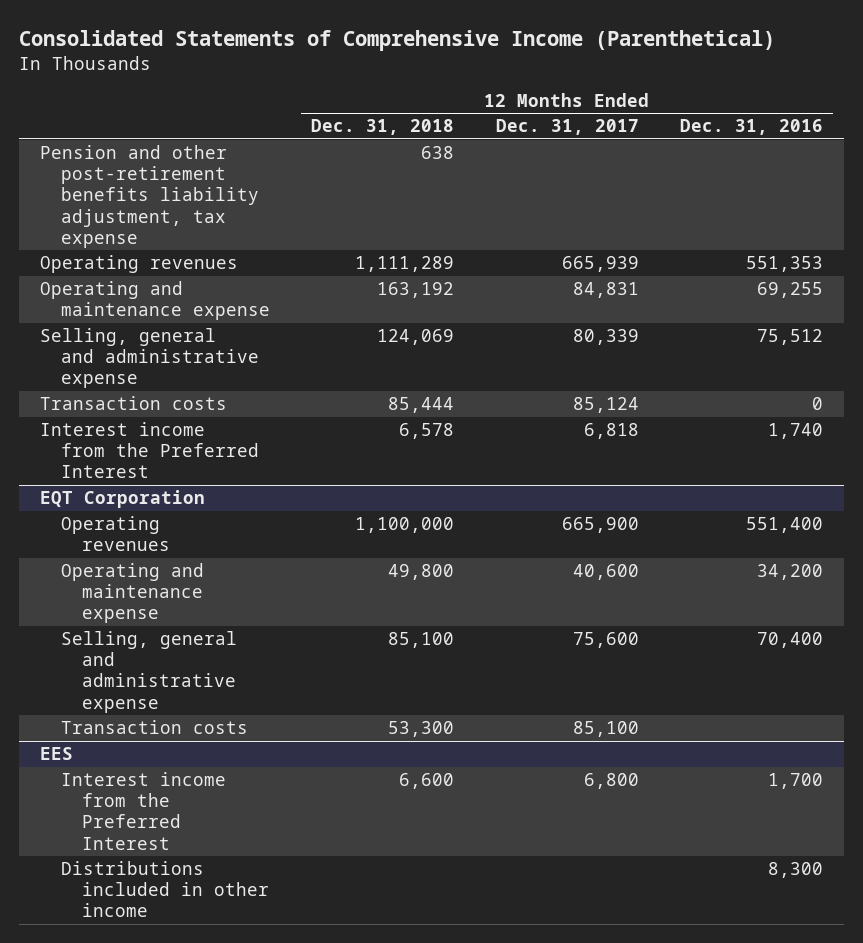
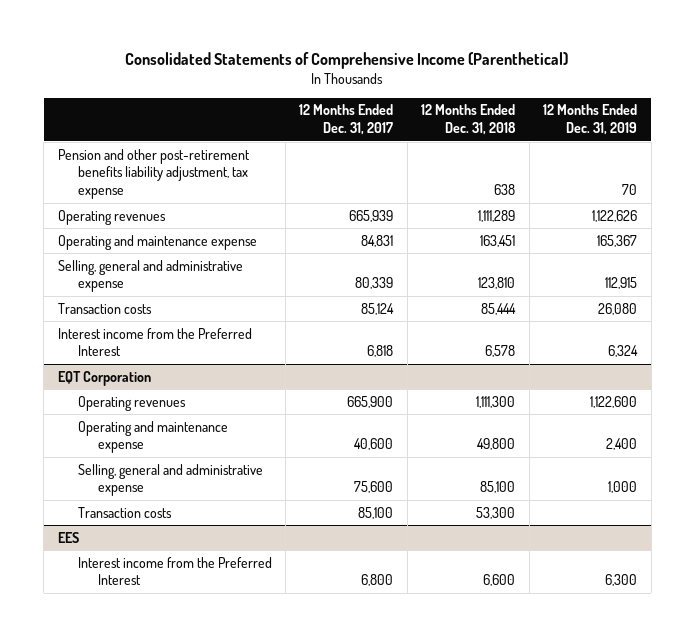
[680,119,824,136] Dec. 31, 2016 -> none
none -> [543,104,638,135] 12 Months Ended Dec. 31, 2019
[377,282,455,299] 163,192 -> [480,234,516,247] 163,451
[377,329,455,346] 124,069 -> [478,277,516,290] 123,810
[355,517,455,534] 1,100,000 -> [476,395,516,408] 1,111,300
[60,861,269,918] Distributions included in other income -> none

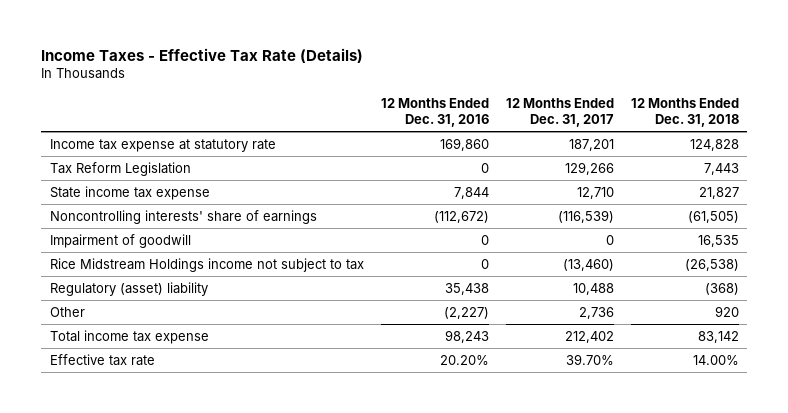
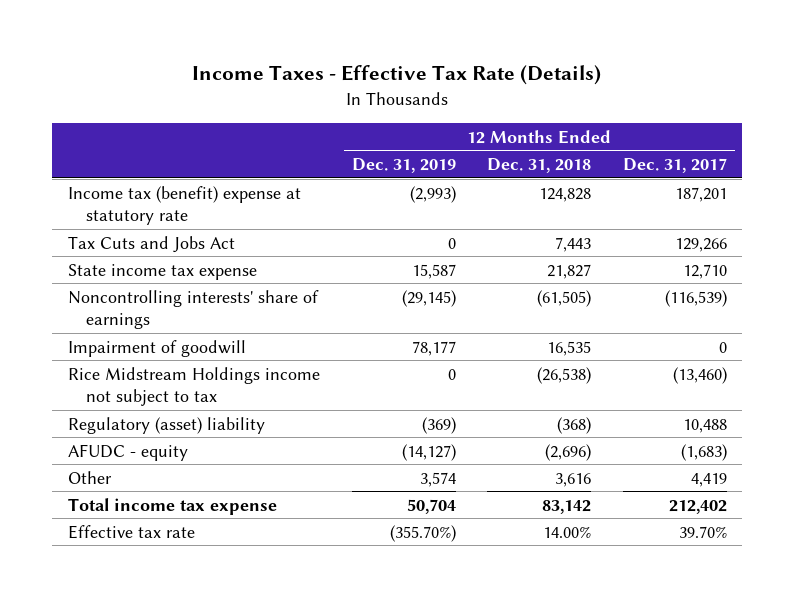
[380,98,489,127] 12 Months Ended Dec. 31, 2016 -> none
none -> [351,158,456,174] Dec. 31, 2019
[49,138,276,152] Income tax expense at statutory rate -> [68,185,302,225] Income tax (benefit) expense at statutory rate
[49,161,191,176] Tax Reform Legislation -> [68,235,236,253] Tax Cuts and Jobs Act
none -> [68,443,189,461] AFUDC - equity
[578,306,614,319] 2,736 -> [690,472,727,487] 4,419
[714,305,739,317] 920 -> [555,472,592,487] 3,616

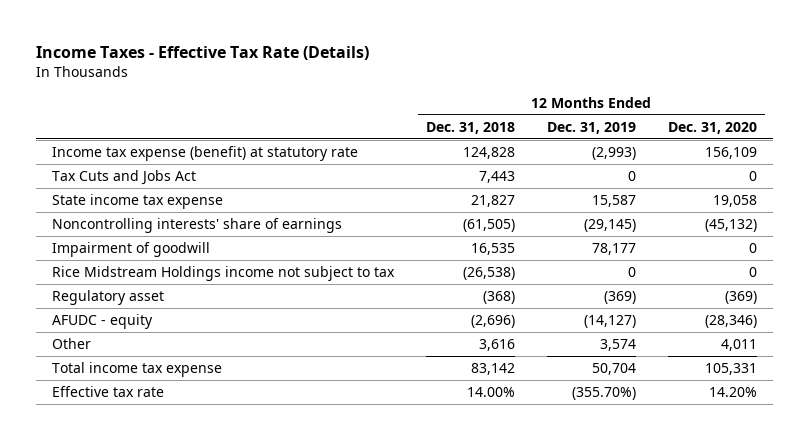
[622,158,727,174] Dec. 31, 2017 -> none
none -> [667,121,757,134] Dec. 31, 2020
[68,185,302,225] Income tax (benefit) expense at statutory rate -> [52,146,359,162] Income tax expense (benefit) at statutory rate
[68,416,266,434] Regulatory (asset) liability -> [52,290,165,306] Regulatory asset

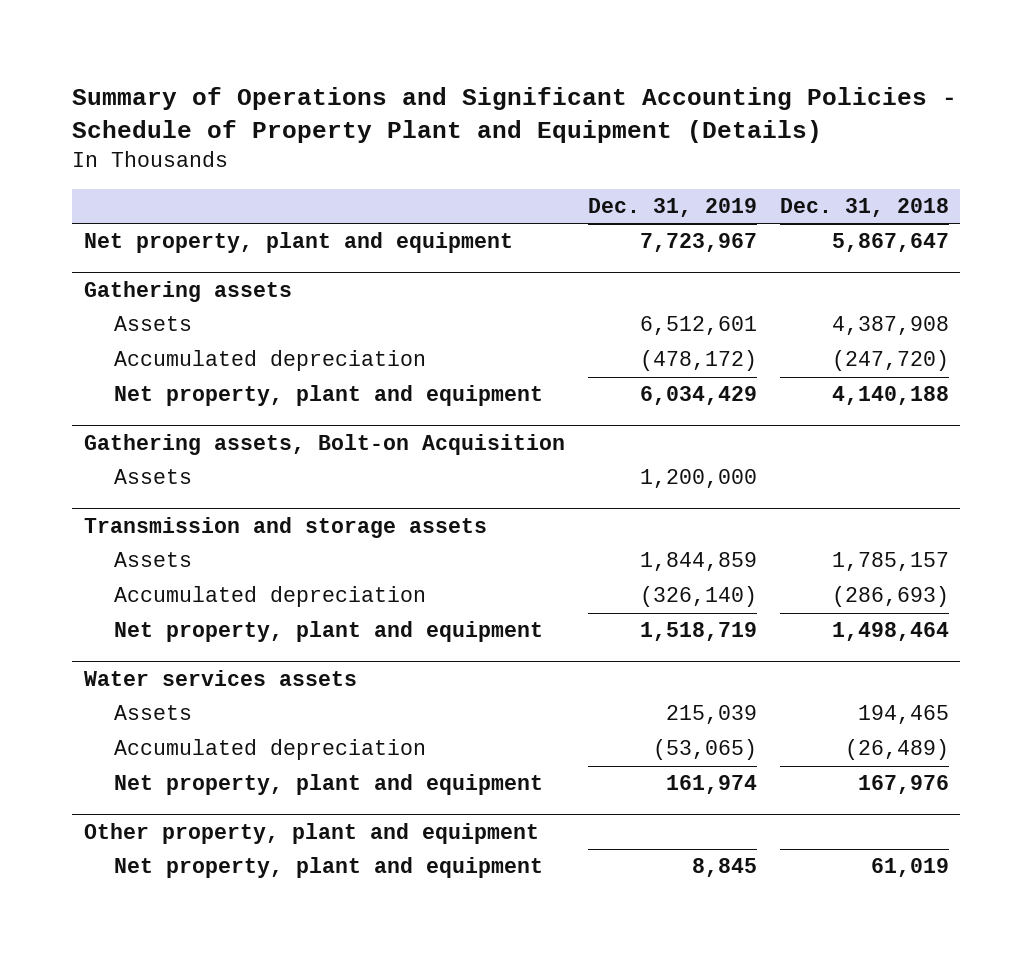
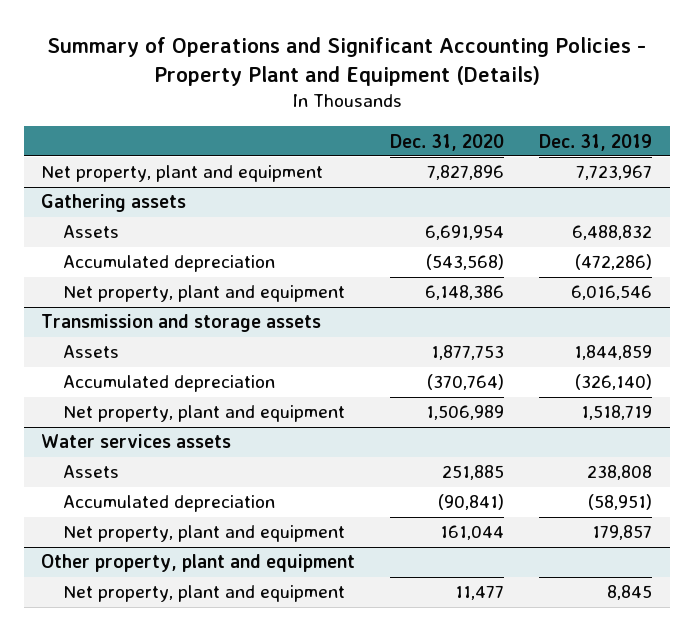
[72,87,958,144] Summary of Operations and Significant Accounting Policies - Schedule of Property Plant and Equipment (Details) -> [46,36,646,87] Summary of Operations and Significant Accounting Policies - Property Plant and Equipment (Details)
[779,197,949,217] Dec. 31, 2018 -> none
none -> [390,133,505,151] Dec. 31, 2020
[83,433,565,455] Gathering assets, Bolt-on Acquisition -> none
[113,469,192,485] Assets -> none
[639,316,757,336] 6,512,601 -> [572,225,653,241] 6,488,832
[639,350,757,372] (478,172) -> [575,254,653,271] (472,286)
[639,386,757,406] 6,034,429 -> [571,285,653,301] 6,016,546
[665,705,757,725] 215,039 -> [587,465,653,481] 238,808
[652,739,757,761] (53,065) -> [588,494,653,511] (58,951)
[665,775,757,795] 161,974 -> [592,525,653,541] 179,857

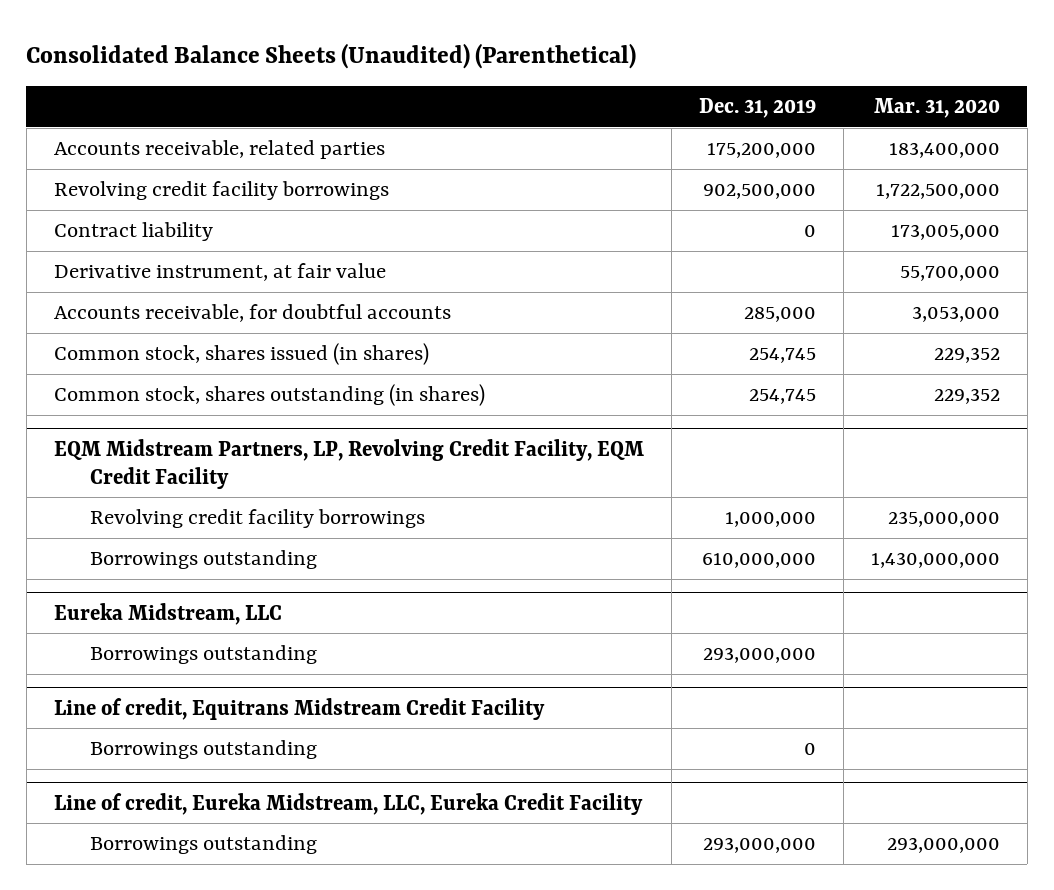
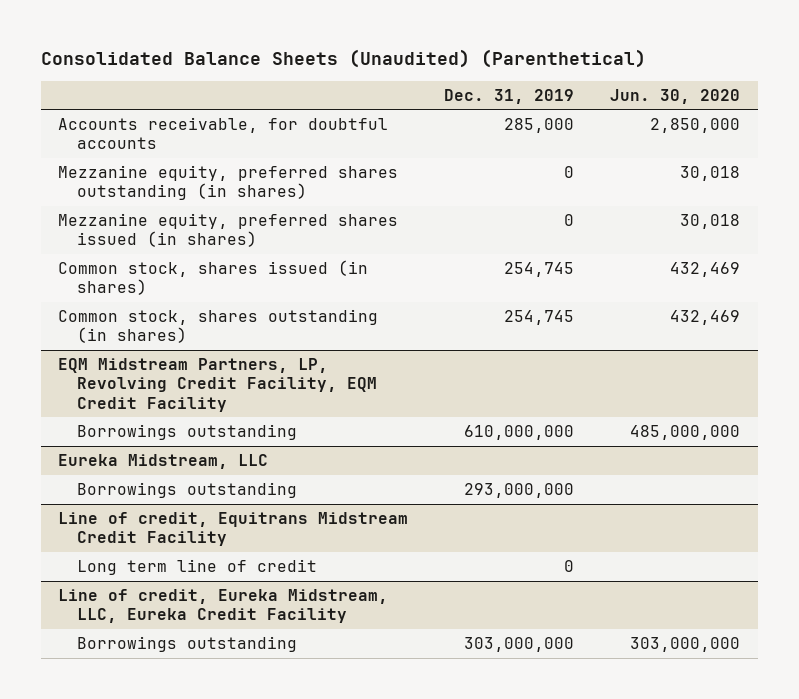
[873,97,1000,118] Mar. 31, 2020 -> none
none -> [610,88,741,104] Jun. 30, 2020
[53,139,385,159] Accounts receivable, related parties -> none
[53,180,389,200] Revolving credit facility borrowings -> none
[53,221,213,241] Contract liability -> none
[53,262,386,281] Derivative instrument, at fair value -> none
none -> [58,165,399,201] Mezzanine equity, preferred shares outstanding (in shares)
none -> [58,213,399,248] Mezzanine equity, preferred shares issued (in shares)
[89,508,425,528] Revolving credit facility borrowings -> none
[89,739,317,759] Borrowings outstanding -> [76,559,317,576] Long term line of credit
[702,836,816,853] 293,000,000 -> [464,637,575,653] 303,000,000

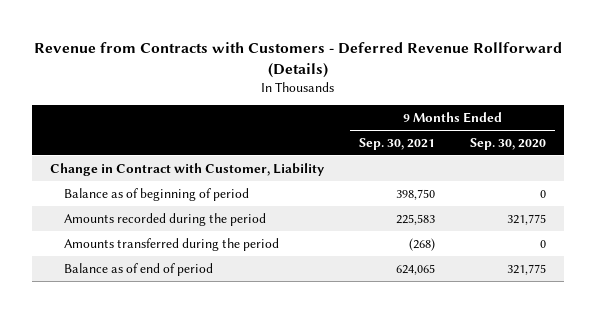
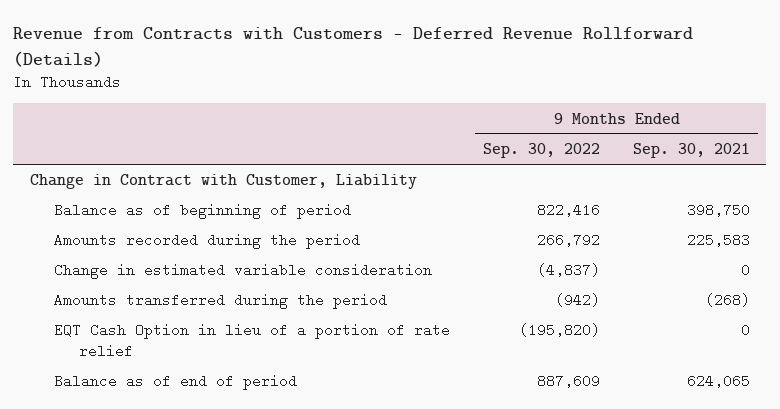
[470,137,547,150] Sep. 30, 2020 -> none
none -> [483,143,601,159] Sep. 30, 2022
none -> [54,263,433,280] Change in estimated variable consideration
none -> [54,323,451,359] EQT Cash Option in lieu of a portion of rate relief

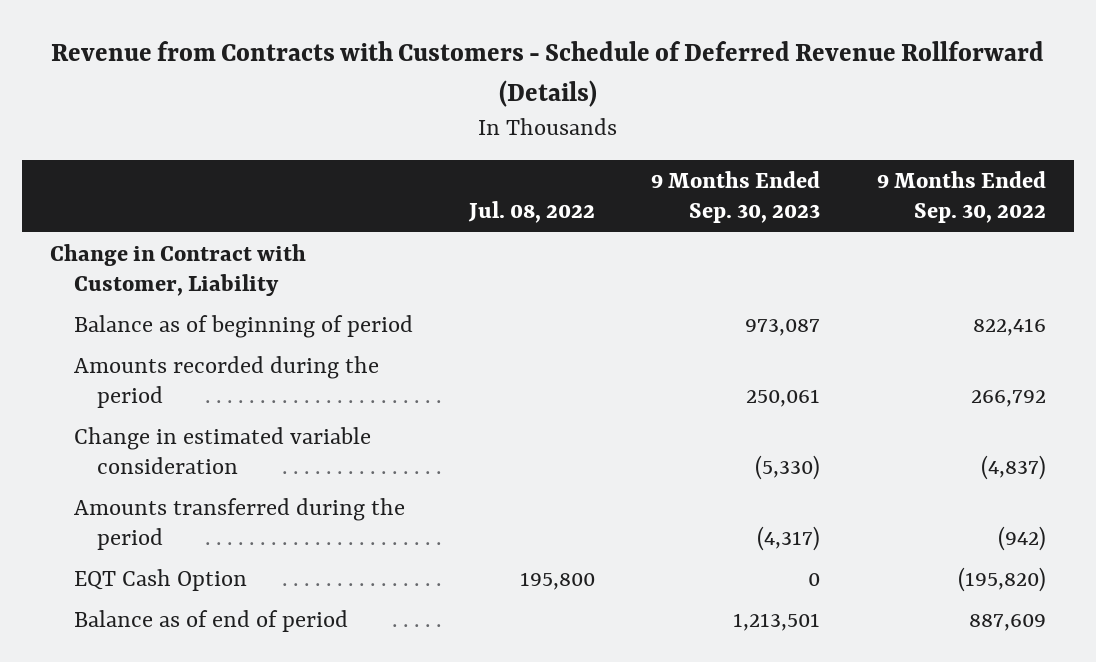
[13,26,694,67] Revenue from Contracts with Customers - Deferred Revenue Rollforward (Details) -> [50,41,1044,107] Revenue from Contracts with Customers - Schedule of Deferred Revenue Rollforward (Details)
[632,143,750,159] Sep. 30, 2021 -> none
none -> [467,201,595,224] Jul. 08, 2022
none -> [651,170,821,224] 9 Months Ended Sep. 30, 2023
[54,323,451,359] EQT Cash Option in lieu of a portion of rate relief -> [73,568,247,591] EQT Cash Option

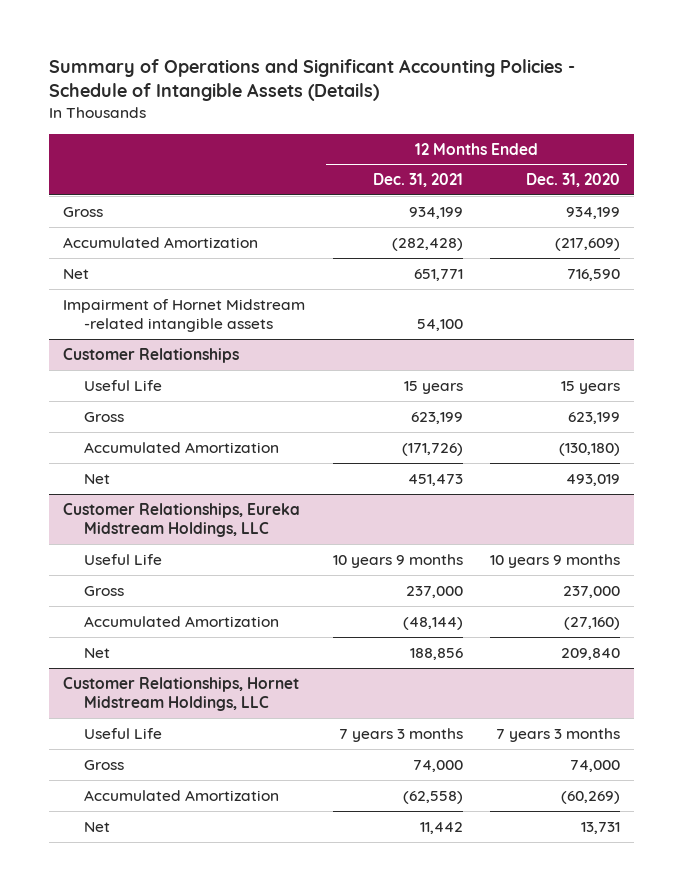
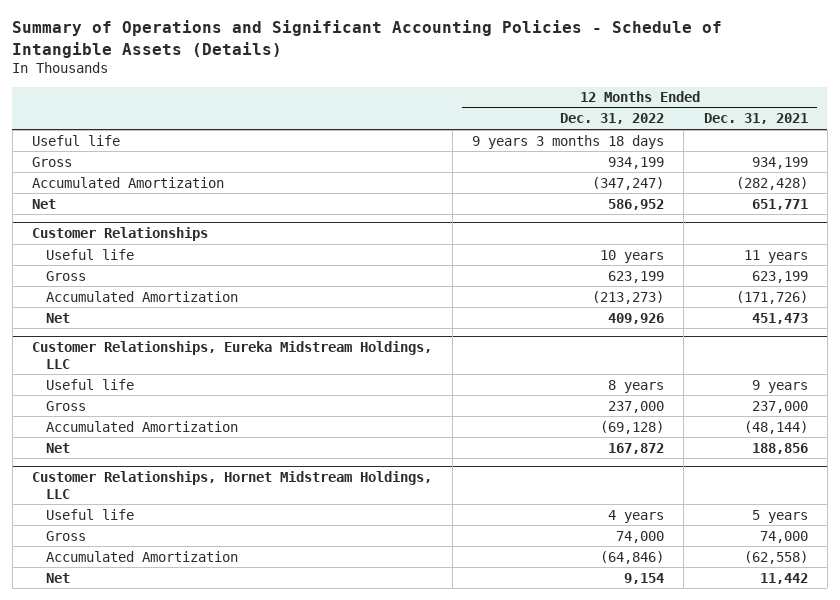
[526,173,621,188] Dec. 31, 2020 -> none
none -> [559,113,664,125] Dec. 31, 2022
none -> [32,134,121,146] Useful life
[63,298,306,333] Impairment of Hornet Midstream -related intangible assets -> none
[83,379,162,391] Useful Life -> [45,248,134,260] Useful life
[403,380,463,394] 15 years -> [743,249,808,263] 11 years
[83,553,162,565] Useful Life -> [45,378,134,390] Useful life
[332,553,463,568] 10 years 9 months -> [751,379,808,393] 9 years
[83,727,162,739] Useful Life -> [45,508,134,520] Useful life
[338,727,463,742] 7 years 3 months -> [751,509,808,523] 5 years

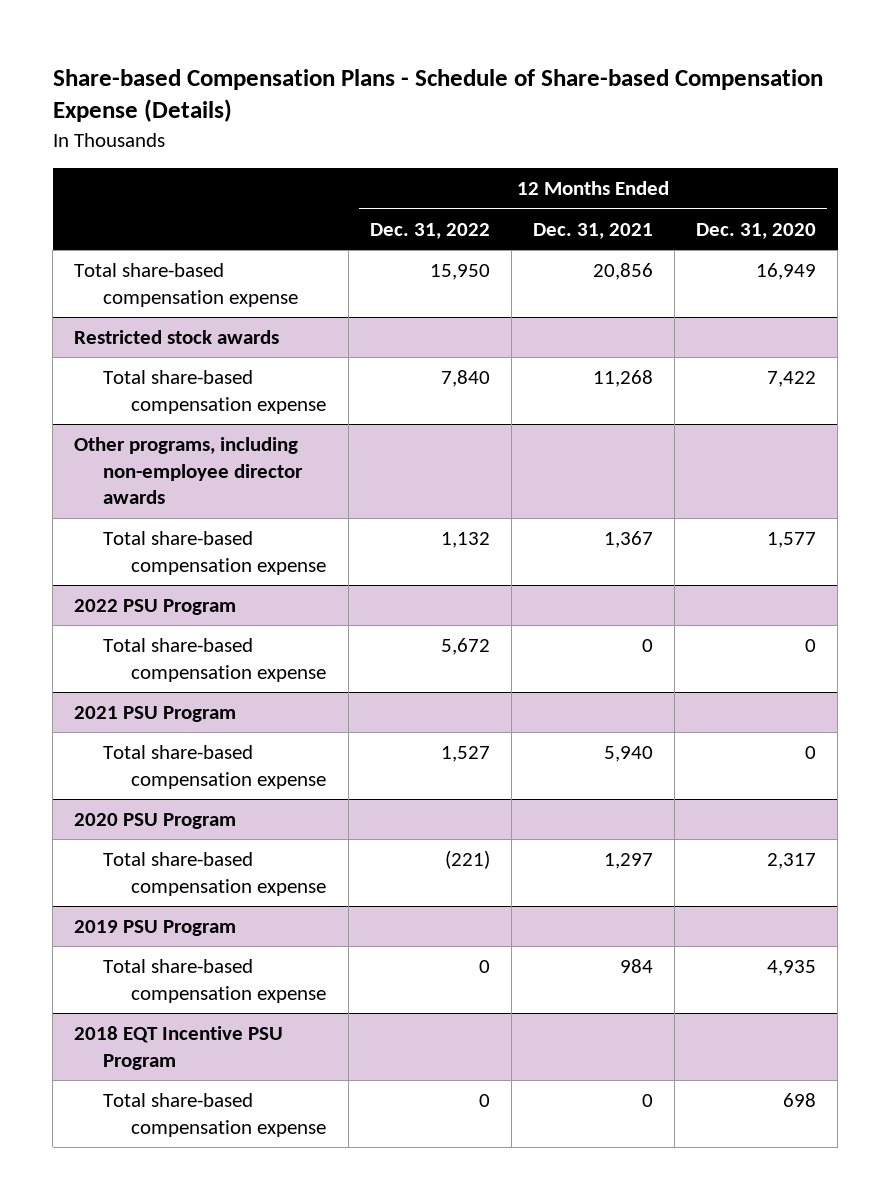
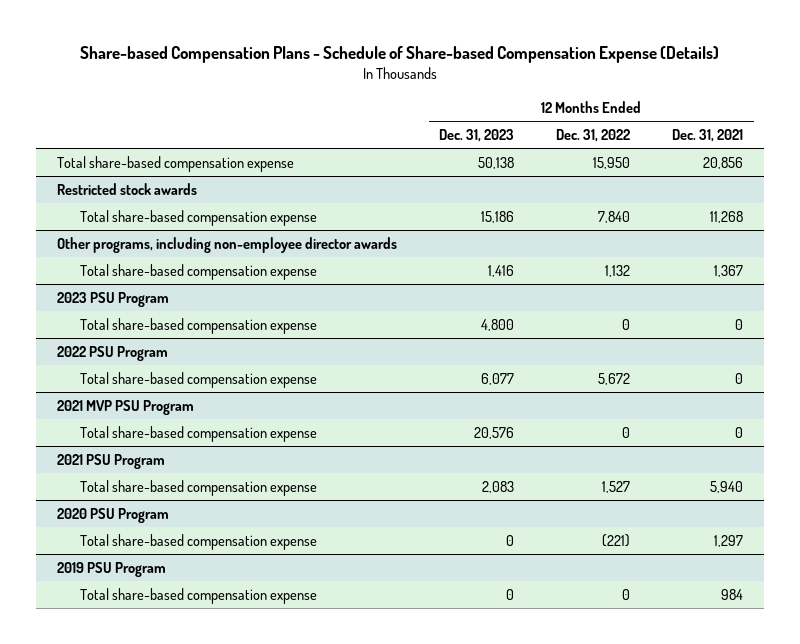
[696,222,817,239] Dec. 31, 2020 -> none
none -> [439,129,515,143] Dec. 31, 2023
none -> [57,291,170,307] 2023 PSU Program
none -> [80,317,318,334] Total share-based compensation expense
none -> [57,399,195,415] 2021 MVP PSU Program
none -> [80,425,318,442] Total share-based compensation expense
[74,1026,284,1070] 2018 EQT Incentive PSU Program -> none
[102,1093,327,1137] Total share-based compensation expense -> none

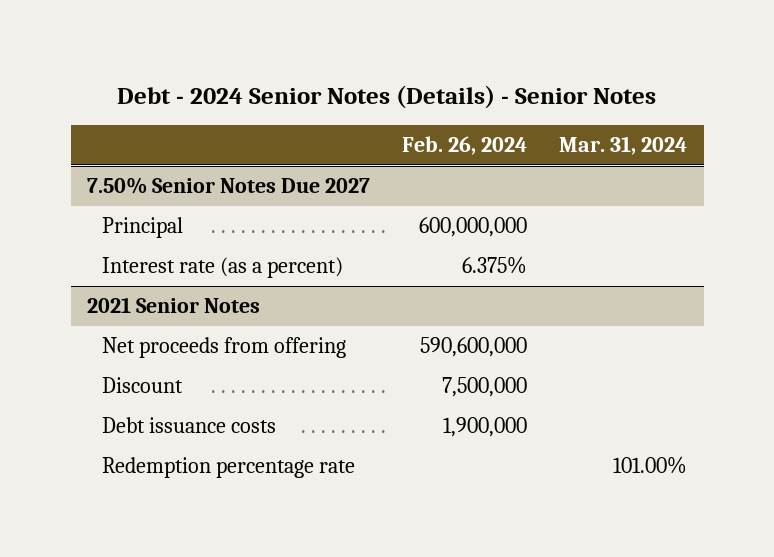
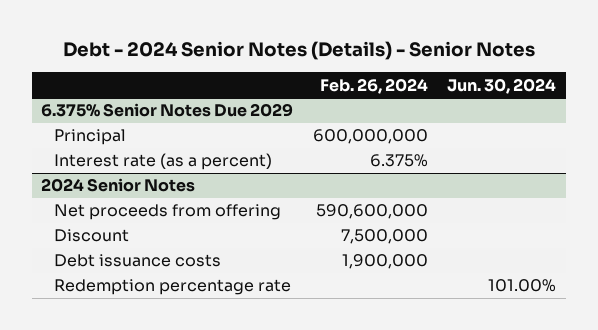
[559,135,688,155] Mar. 31, 2024 -> none
none -> [447,77,557,94] Jun. 30, 2024
[86,176,370,194] 7.50% Senior Notes Due 2027 -> [41,103,294,118] 6.375% Senior Notes Due 2029
[86,296,260,313] 2021 Senior Notes -> [41,178,196,193] 2024 Senior Notes

